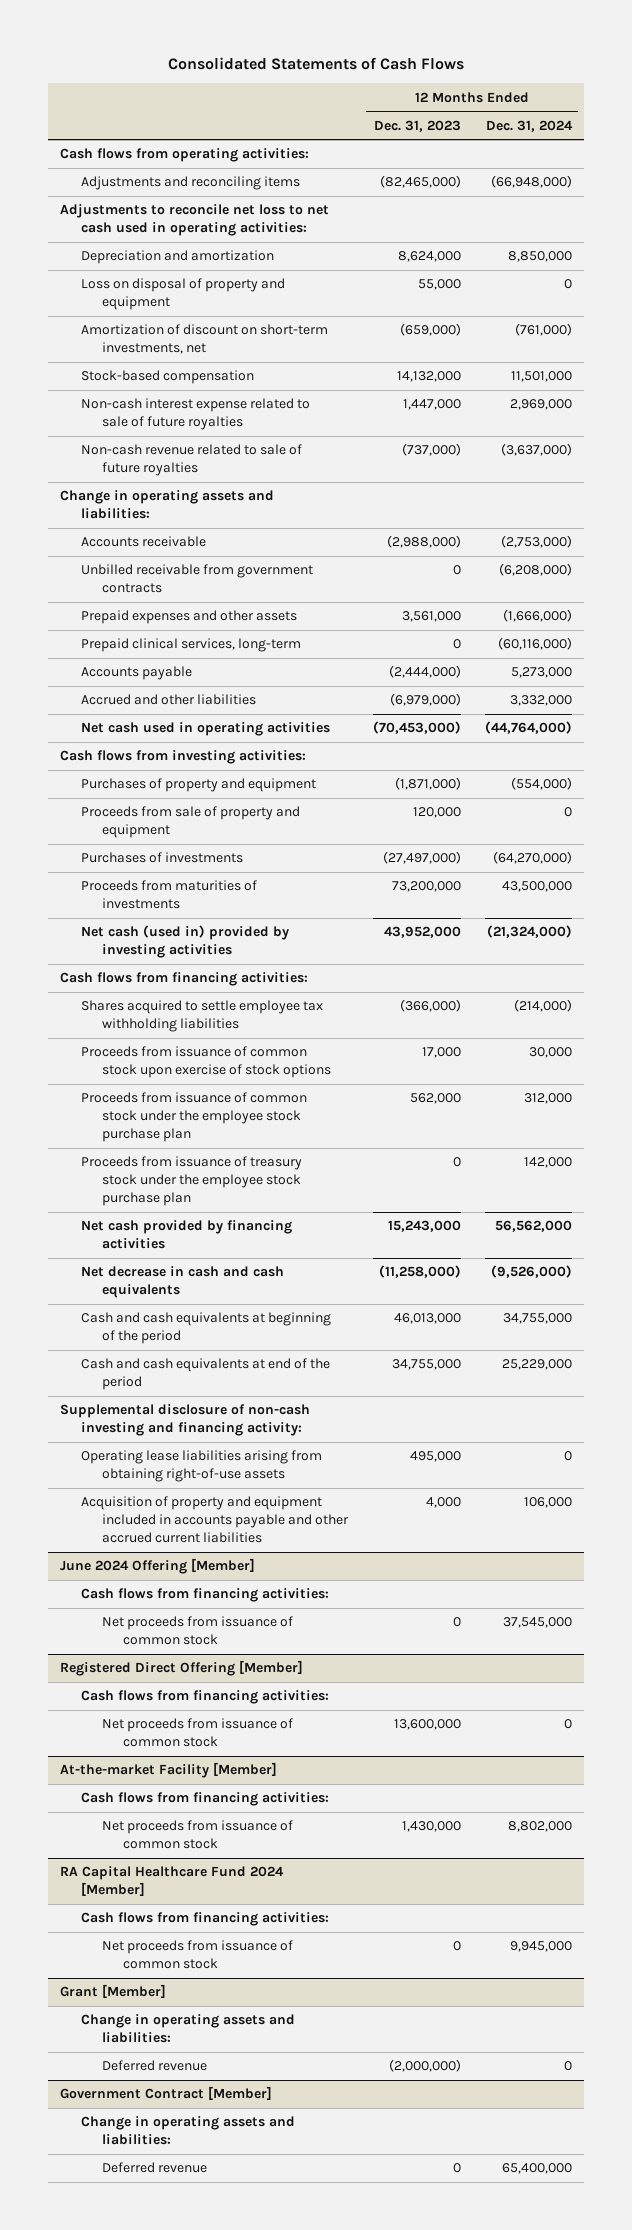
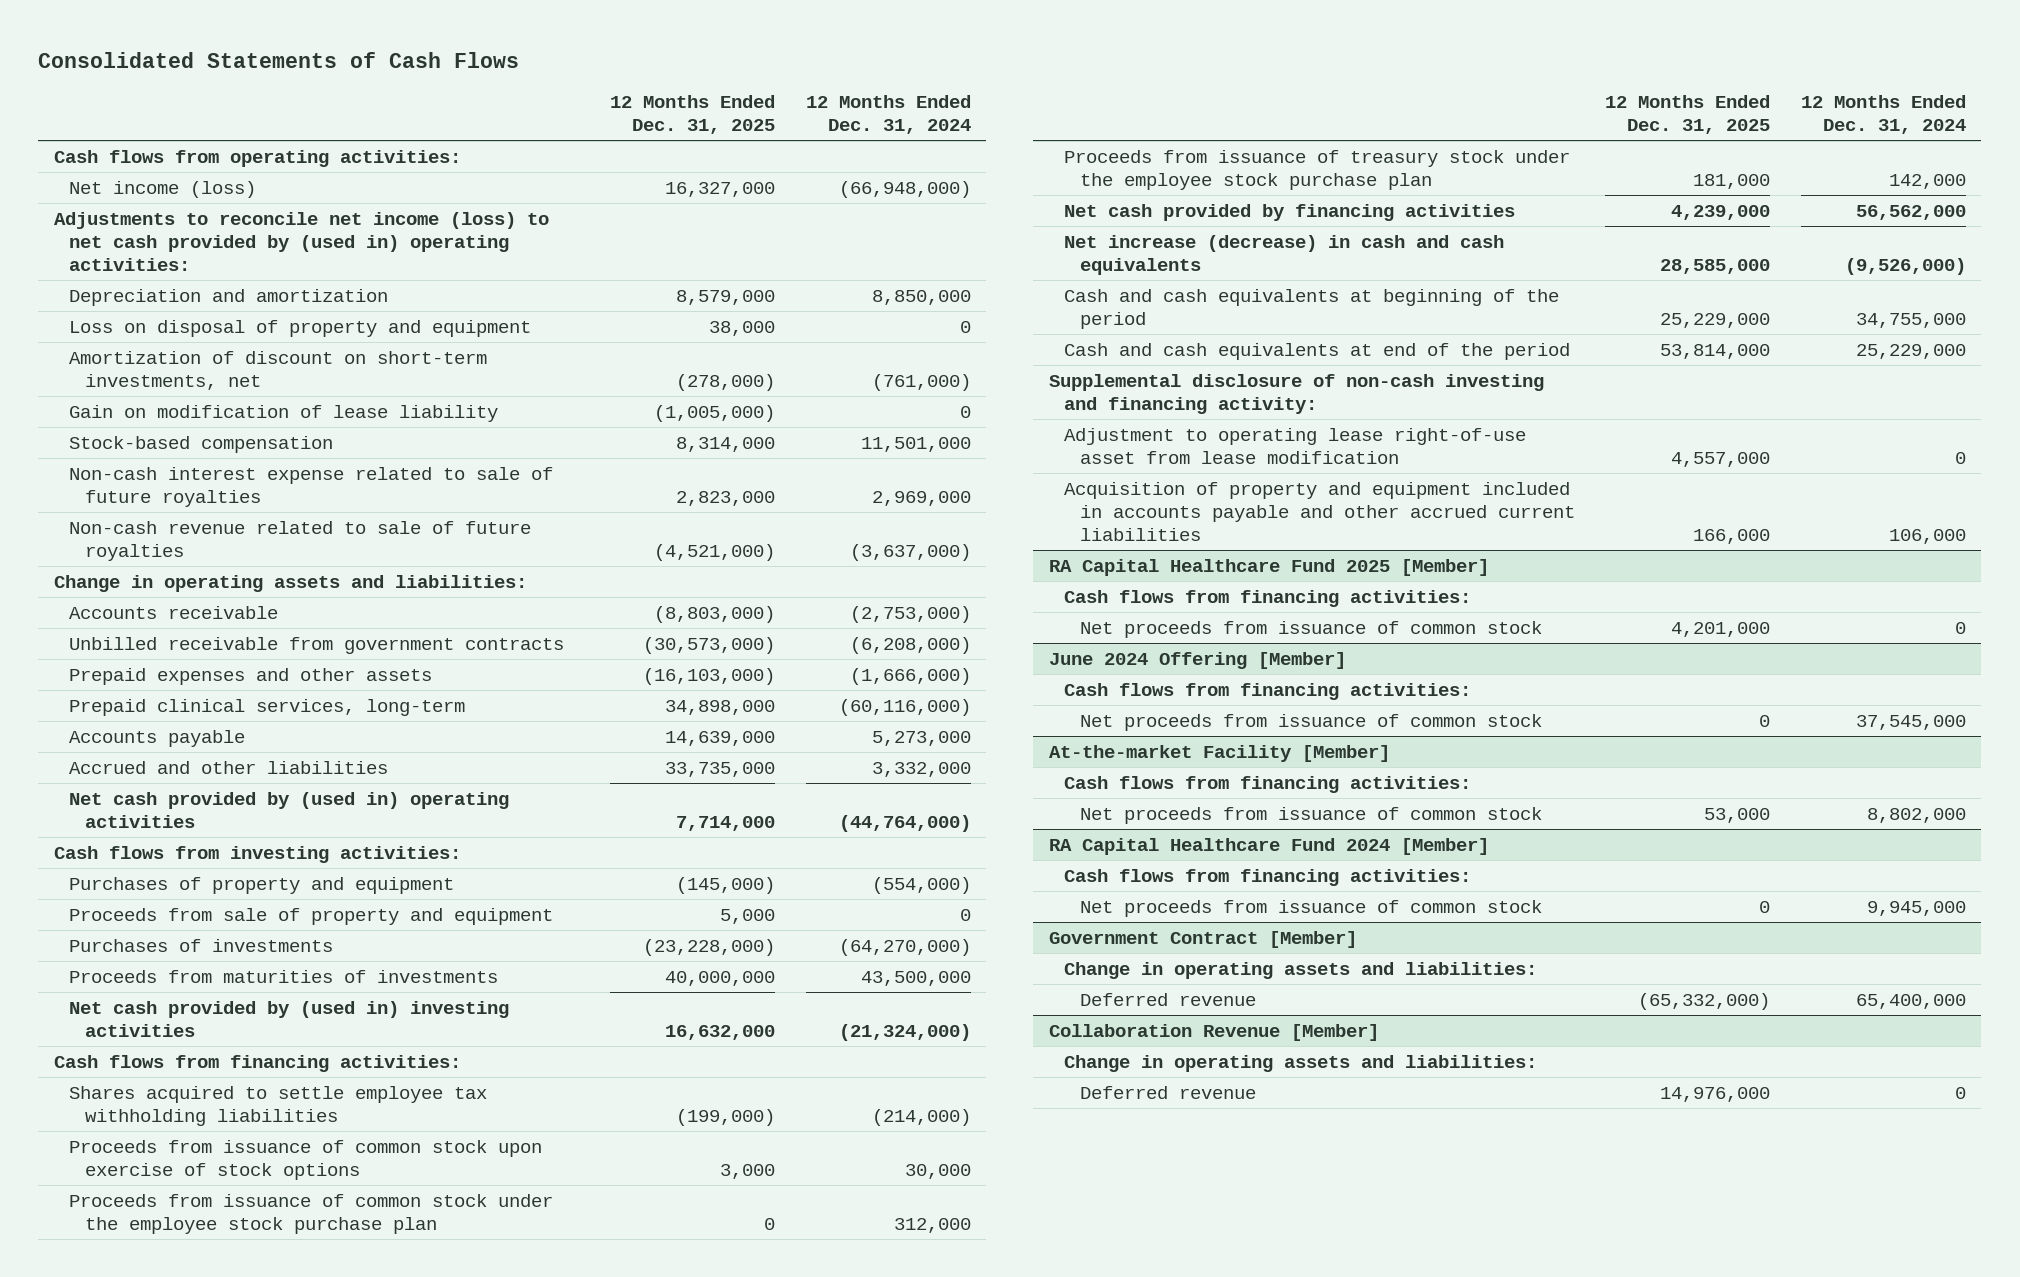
[373,119,461,132] Dec. 31, 2023 -> none
none -> [610,94,776,134] 12 Months Ended Dec. 31, 2025
[81,176,301,191] Adjustments and reconciling items -> [69,180,257,198] Net income (loss)
[60,204,330,237] Adjustments to reconcile net loss to net cash used in operating activities: -> [53,211,549,271] Adjustments to reconcile net income (loss) to net cash provided by (used in) operating activities:
none -> [69,404,499,422] Gain on modification of lease liability
[81,722,331,737] Net cash used in operating activities -> [69,791,510,828] Net cash provided by (used in) operating activities
[81,925,290,959] Net cash (used in) provided by investing activities -> [69,1000,510,1037] Net cash provided by (used in) investing activities
[81,1266,285,1299] Net decrease in cash and cash equivalents -> [1064,234,1505,275] Net increase (decrease) in cash and cash equivalents
[81,1450,323,1483] Operating lease liabilities arising from obtaining right-of-use assets -> [1064,427,1527,464] Adjustment to operating lease right-of-use asset from lease modification
none -> [1048,558,1489,576] RA Capital Healthcare Fund 2025 [Member]
none -> [1064,589,1472,607] Cash flows from financing activities:
none -> [1079,620,1542,638] Net proceeds from issuance of common stock
[60,1660,304,1677] Registered Direct Offering [Member] -> none
[81,1690,330,1705] Cash flows from financing activities: -> none
[102,1718,294,1748] Net proceeds from issuance of common stock -> none
[60,1984,167,1999] Grant [Member] -> none
[81,2014,296,2044] Change in operating assets and liabilities: -> none
[102,2060,208,2072] Deferred revenue -> none
none -> [1048,1023,1379,1041] Collaboration Revenue [Member]
none -> [1064,1054,1538,1072] Change in operating assets and liabilities:
none -> [1079,1085,1256,1099] Deferred revenue

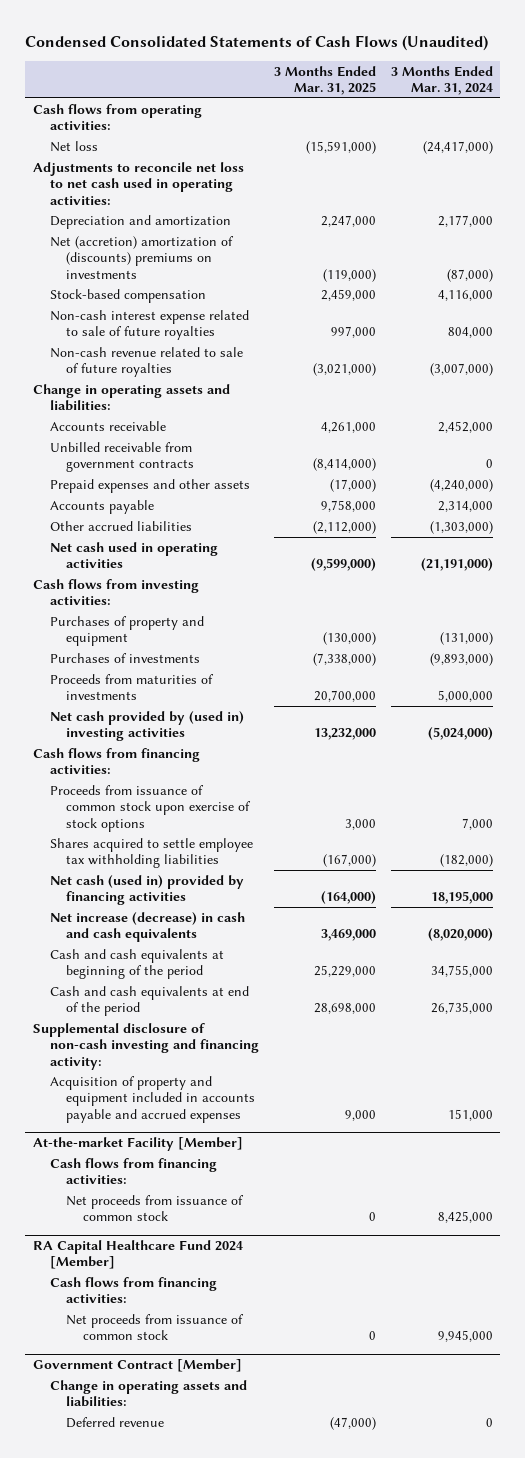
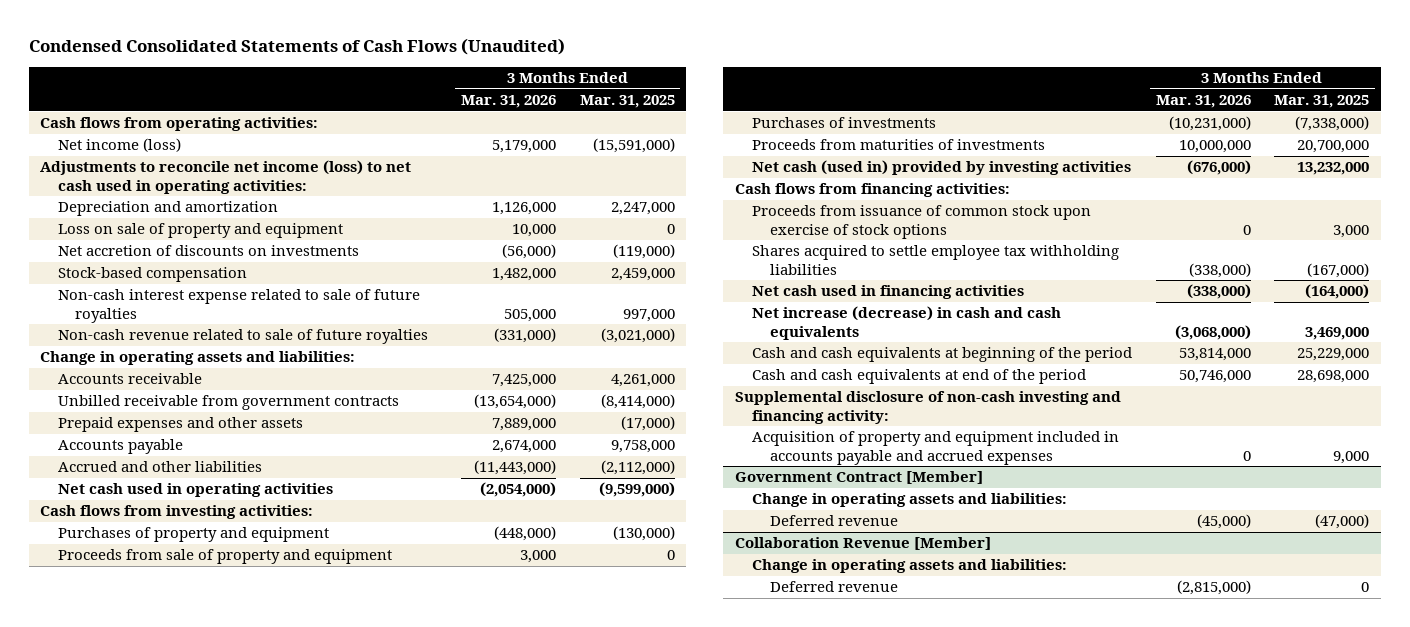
[390,65,493,96] 3 Months Ended Mar. 31, 2024 -> none
none -> [461,95,557,109] Mar. 31, 2026
[49,140,98,152] Net loss -> [57,138,181,153] Net income (loss)
[32,161,244,205] Adjustments to reconcile net loss to net cash used in operating activities: -> [40,160,412,194] Adjustments to reconcile net income (loss) to net cash used in operating activities:
none -> [57,223,343,239] Loss on sale of property and equipment
[49,235,234,279] Net (accretion) amortization of (discounts) premiums on investments -> [57,245,359,257] Net accretion of discounts on investments
[49,520,192,531] Other accrued liabilities -> [57,461,262,473] Accrued and other liabilities
none -> [57,549,392,565] Proceeds from sale of property and equipment
[49,710,244,742] Net cash provided by (used in) investing activities -> [752,160,1132,176] Net cash (used in) provided by investing activities
[49,874,244,906] Net cash (used in) provided by financing activities -> [752,285,1025,300] Net cash used in financing activities
[32,1137,243,1152] At-the-market Facility [Member] -> none
[49,1157,217,1185] Cash flows from financing activities: -> none
[66,1194,245,1222] Net proceeds from issuance of common stock -> none
[32,1240,243,1270] RA Capital Healthcare Fund 2024 [Member] -> none
[49,1276,217,1304] Cash flows from financing activities: -> none
[66,1313,245,1341] Net proceeds from issuance of common stock -> none
none -> [735,537,992,551] Collaboration Revenue [Member]
none -> [752,559,1068,574] Change in operating assets and liabilities:
none -> [769,581,898,593] Deferred revenue

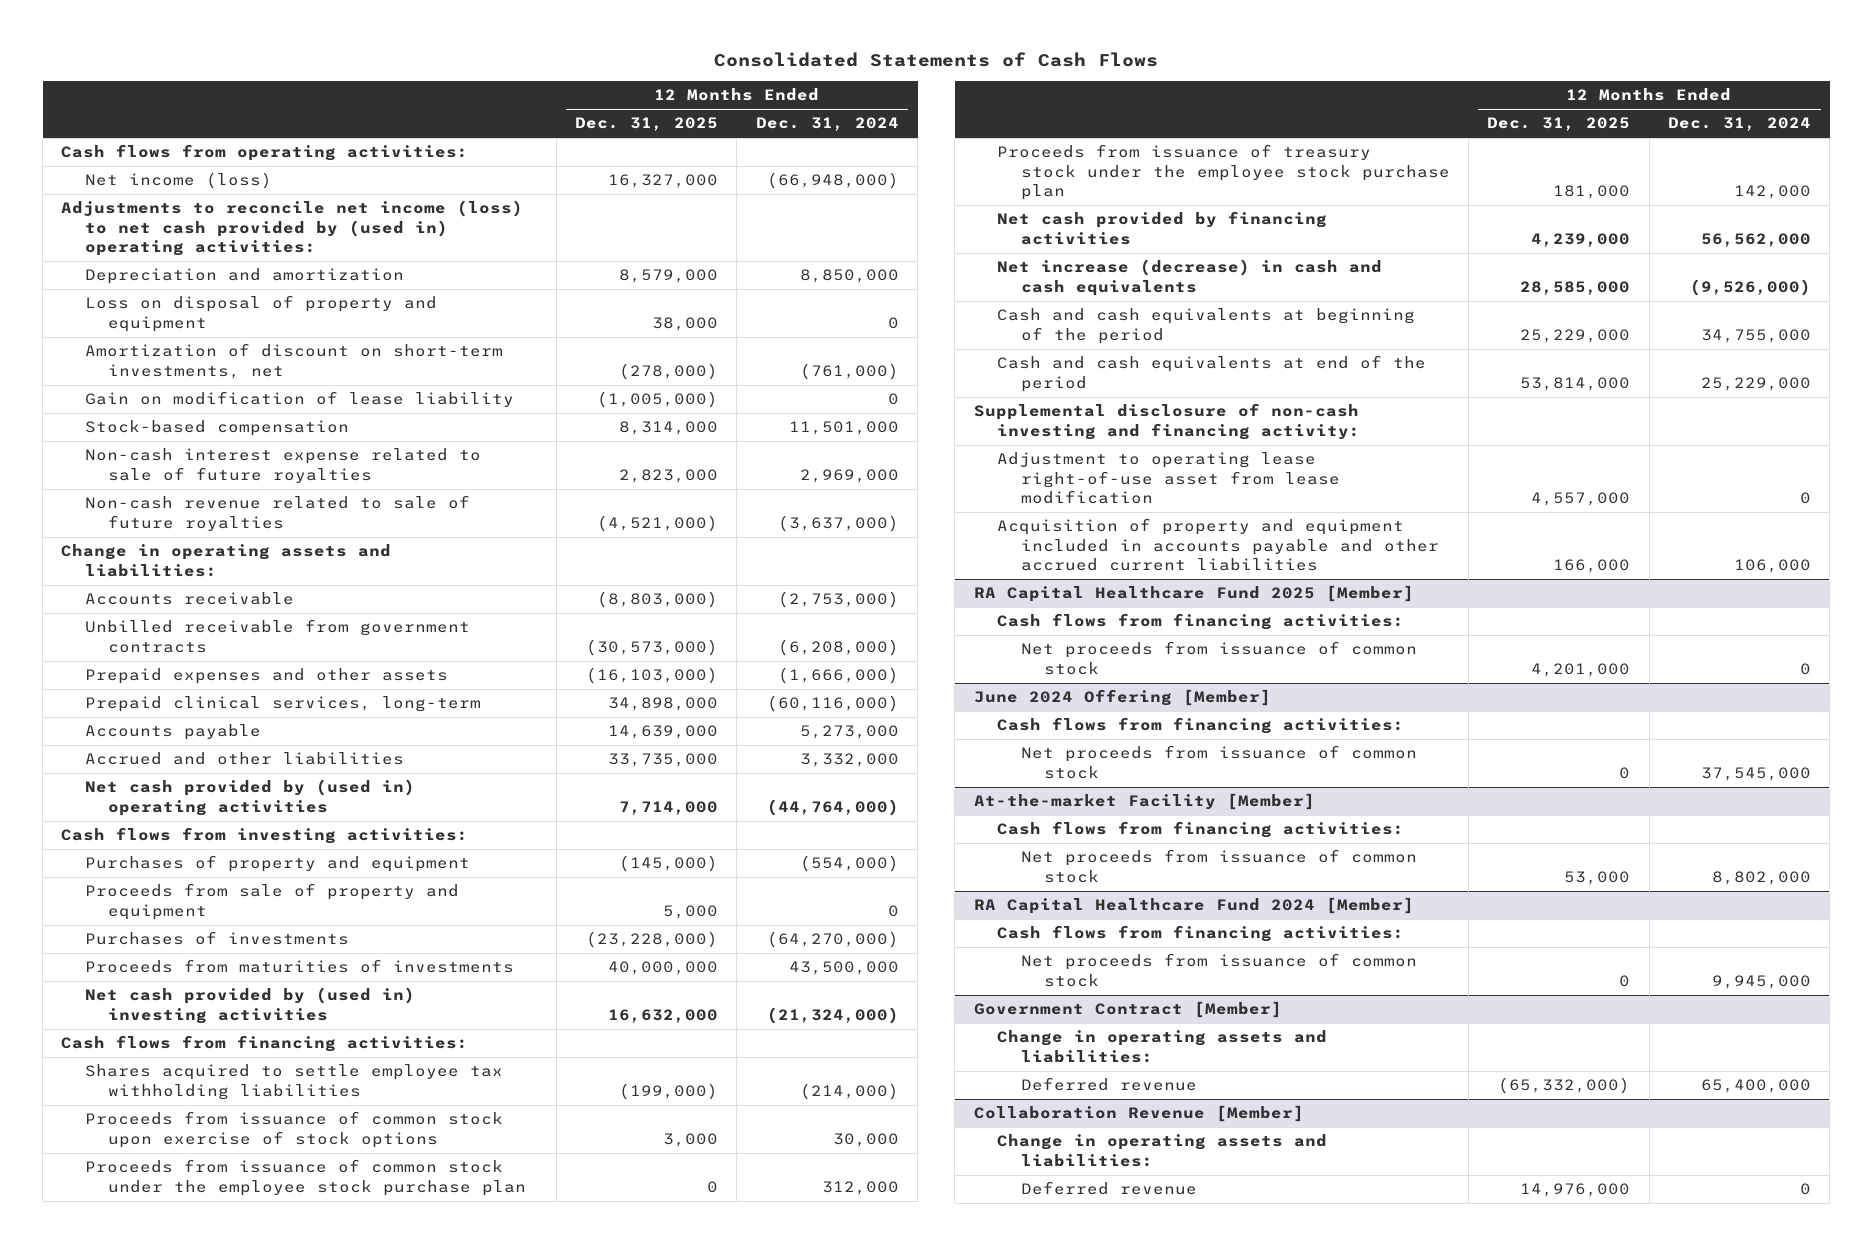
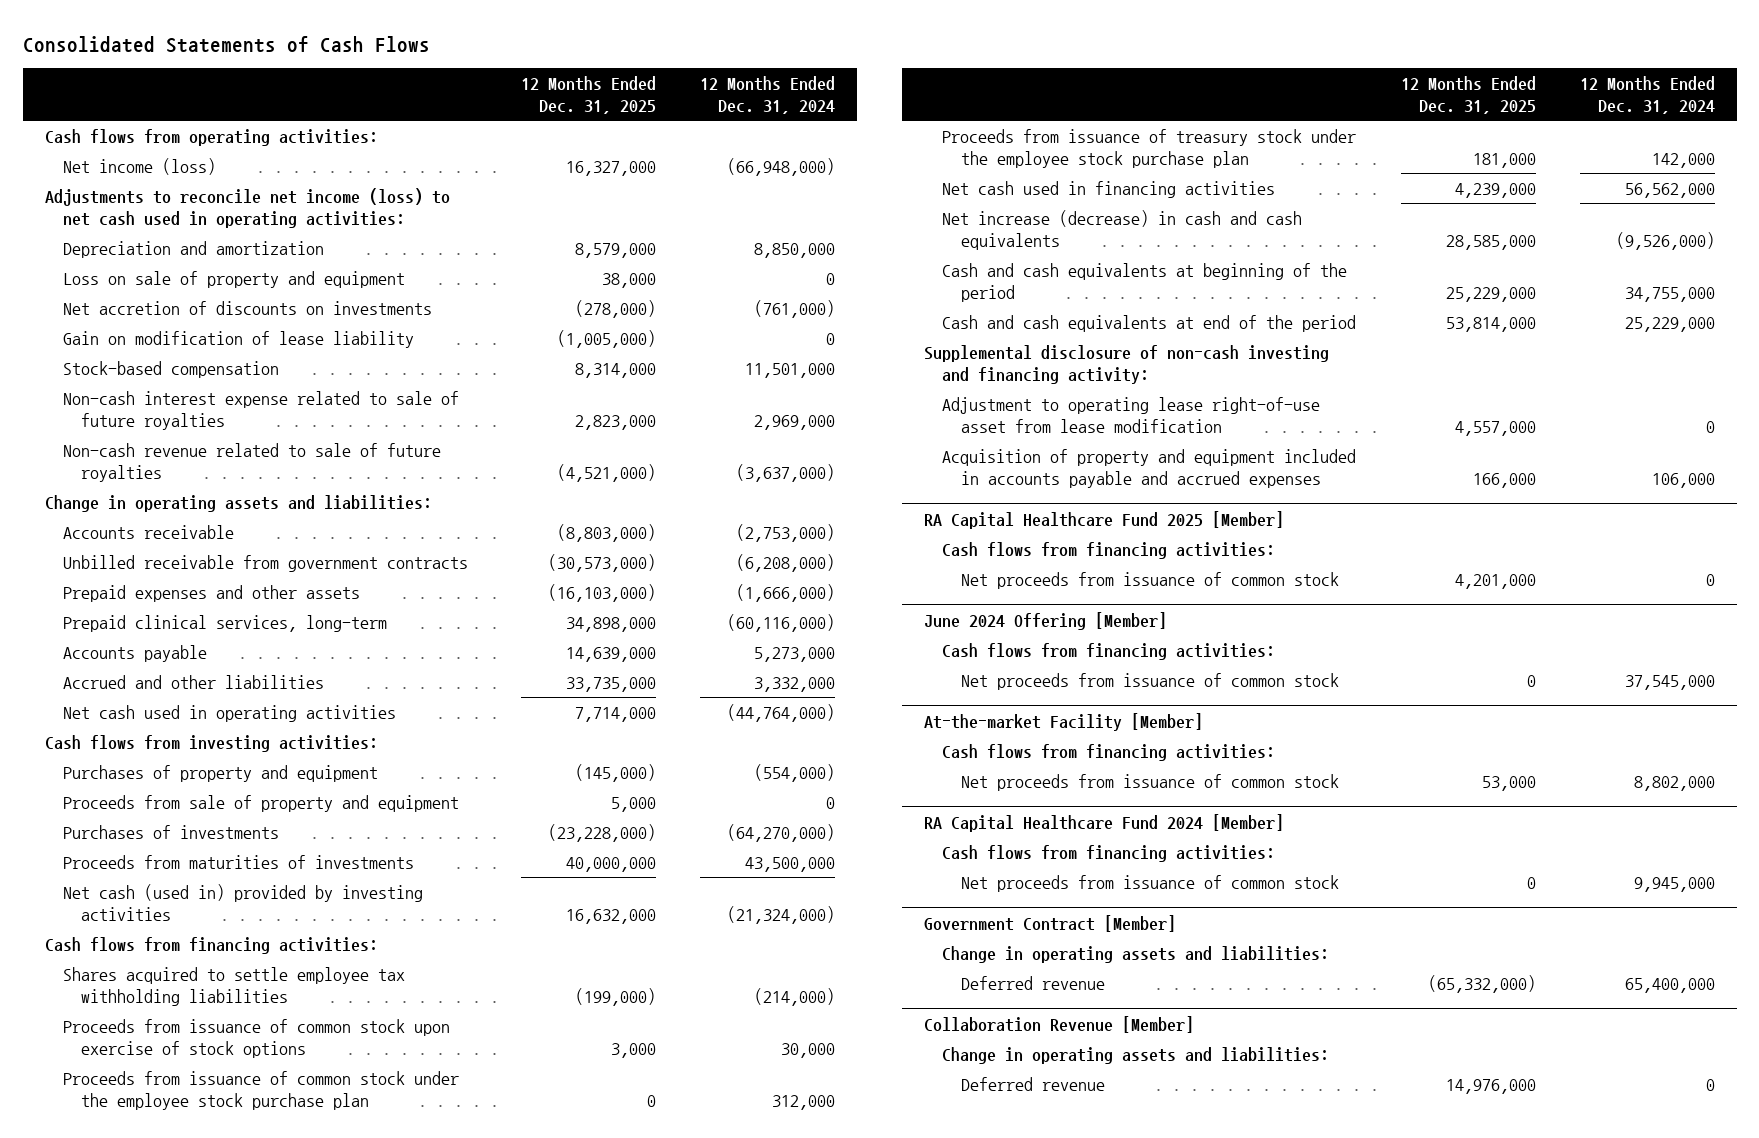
[61,200,524,257] Adjustments to reconcile net income (loss) to net cash provided by (used in) operating activities: -> [44,187,450,228] Adjustments to reconcile net income (loss) to net cash used in operating activities:
[84,295,437,332] Loss on disposal of property and equipment -> [63,270,406,288] Loss on sale of property and equipment
[84,343,503,379] Amortization of discount on short-term investments, net -> [63,300,433,315] Net accretion of discounts on investments
[84,779,415,816] Net cash provided by (used in) operating activities -> [63,704,397,722] Net cash used in operating activities
[84,987,415,1024] Net cash provided by (used in) investing activities -> [63,883,424,921] Net cash (used in) provided by investing activities
[997,211,1328,245] Net cash provided by financing activities -> [942,180,1276,198] Net cash used in financing activities
[997,518,1439,572] Acquisition of property and equipment included in accounts payable and other accrued current liabilities -> [942,448,1357,488] Acquisition of property and equipment included in accounts payable and accrued expenses

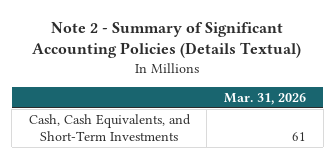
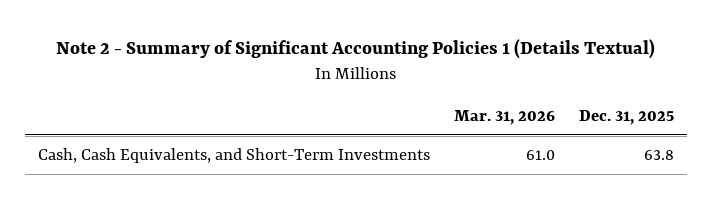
[32,22,302,59] Note 2 - Summary of Significant Accounting Policies (Details Textual) -> [56,39,656,60] Note 2 - Summary of Significant Accounting Policies 1 (Details Textual)
none -> [579,110,675,126] Dec. 31, 2025
[292,131,307,141] 61 -> [526,150,556,161] 61.0

